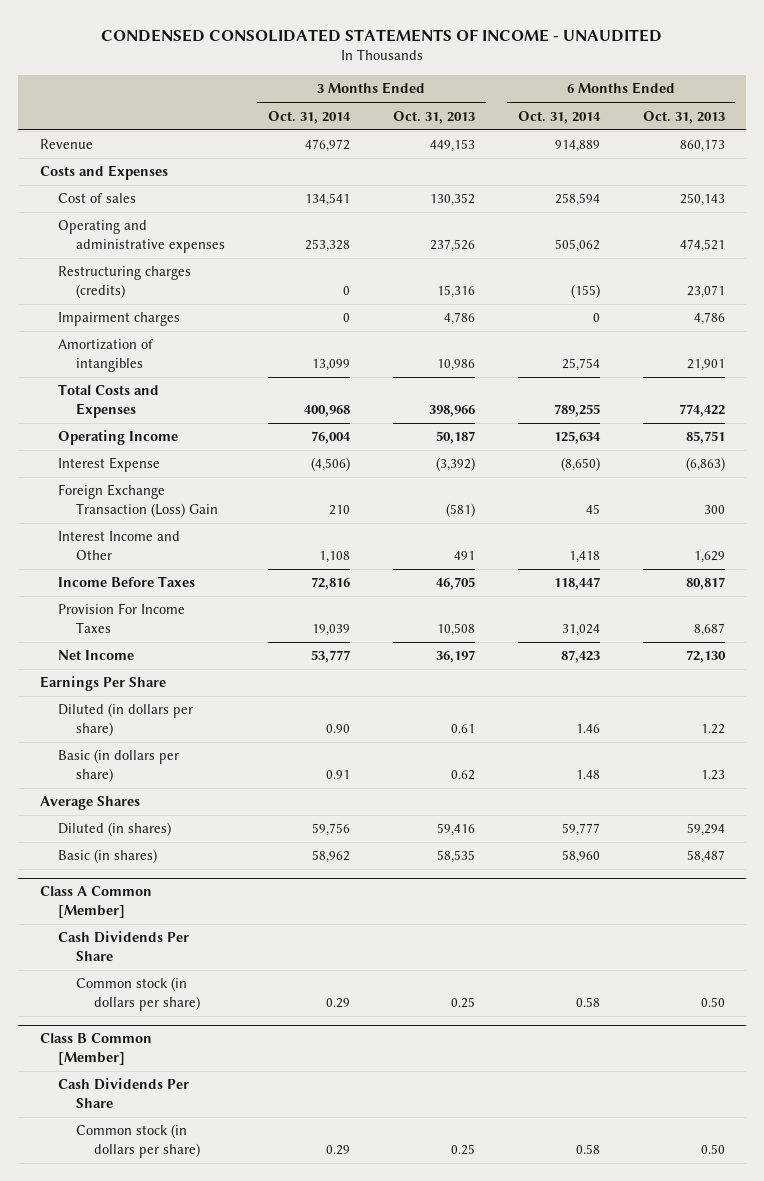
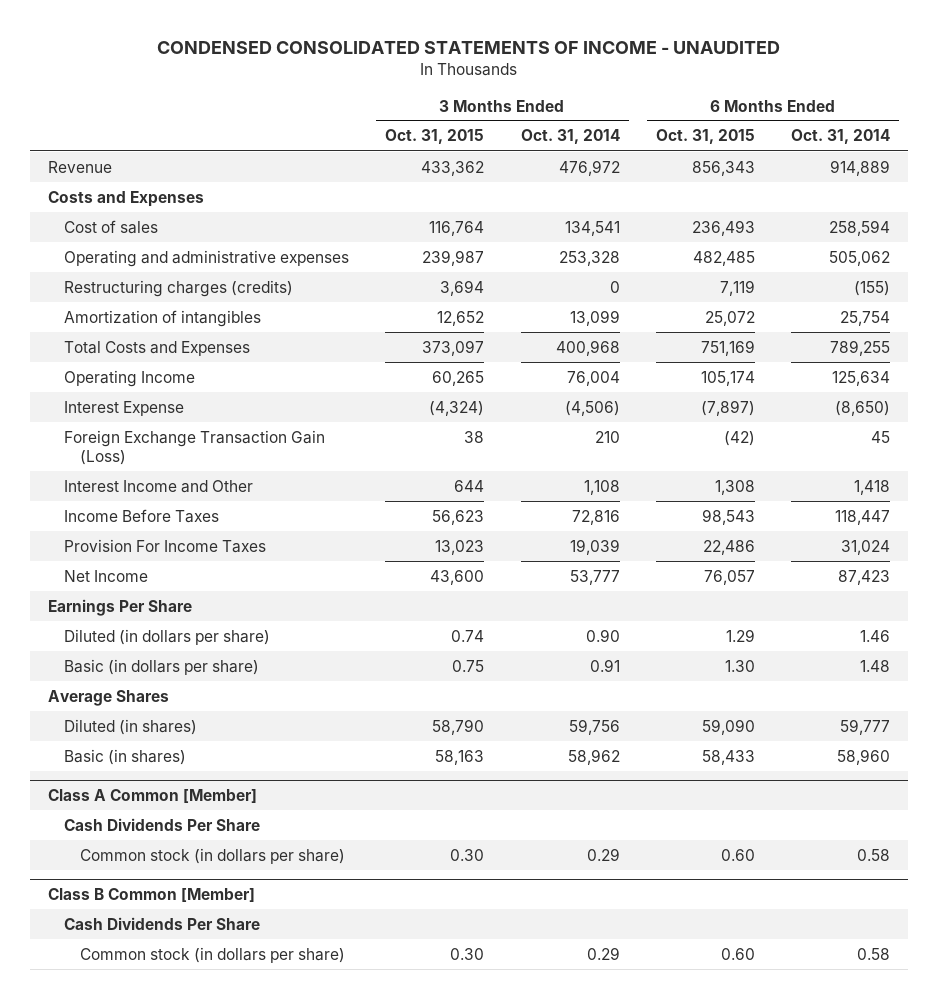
[392,110,475,124] Oct. 31, 2013 -> none
[642,110,725,124] Oct. 31, 2013 -> none
none -> [385,129,485,145] Oct. 31, 2015
none -> [655,129,755,145] Oct. 31, 2015
[57,312,180,327] Impairment charges -> none
[57,484,219,517] Foreign Exchange Transaction (Loss) Gain -> [64,429,326,465] Foreign Exchange Transaction Gain (Loss)

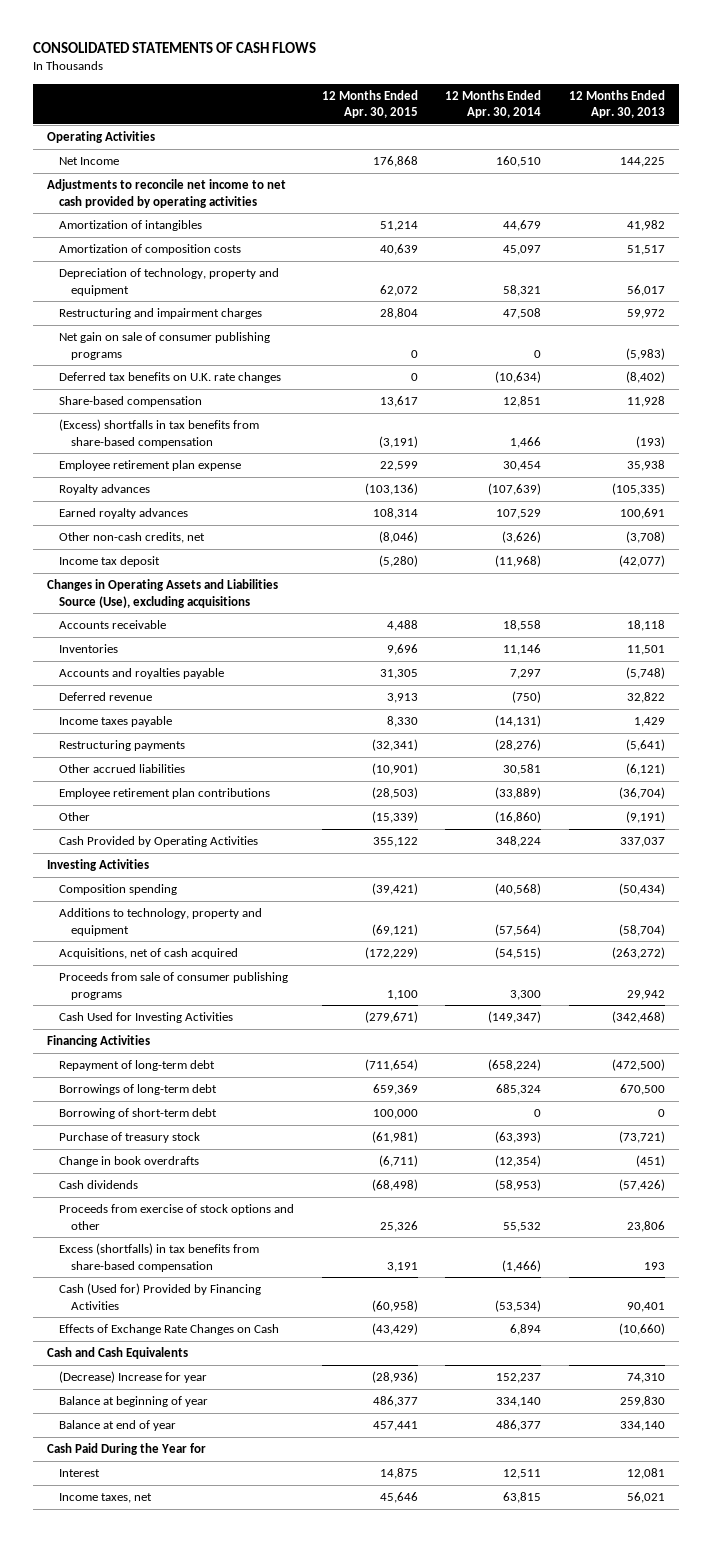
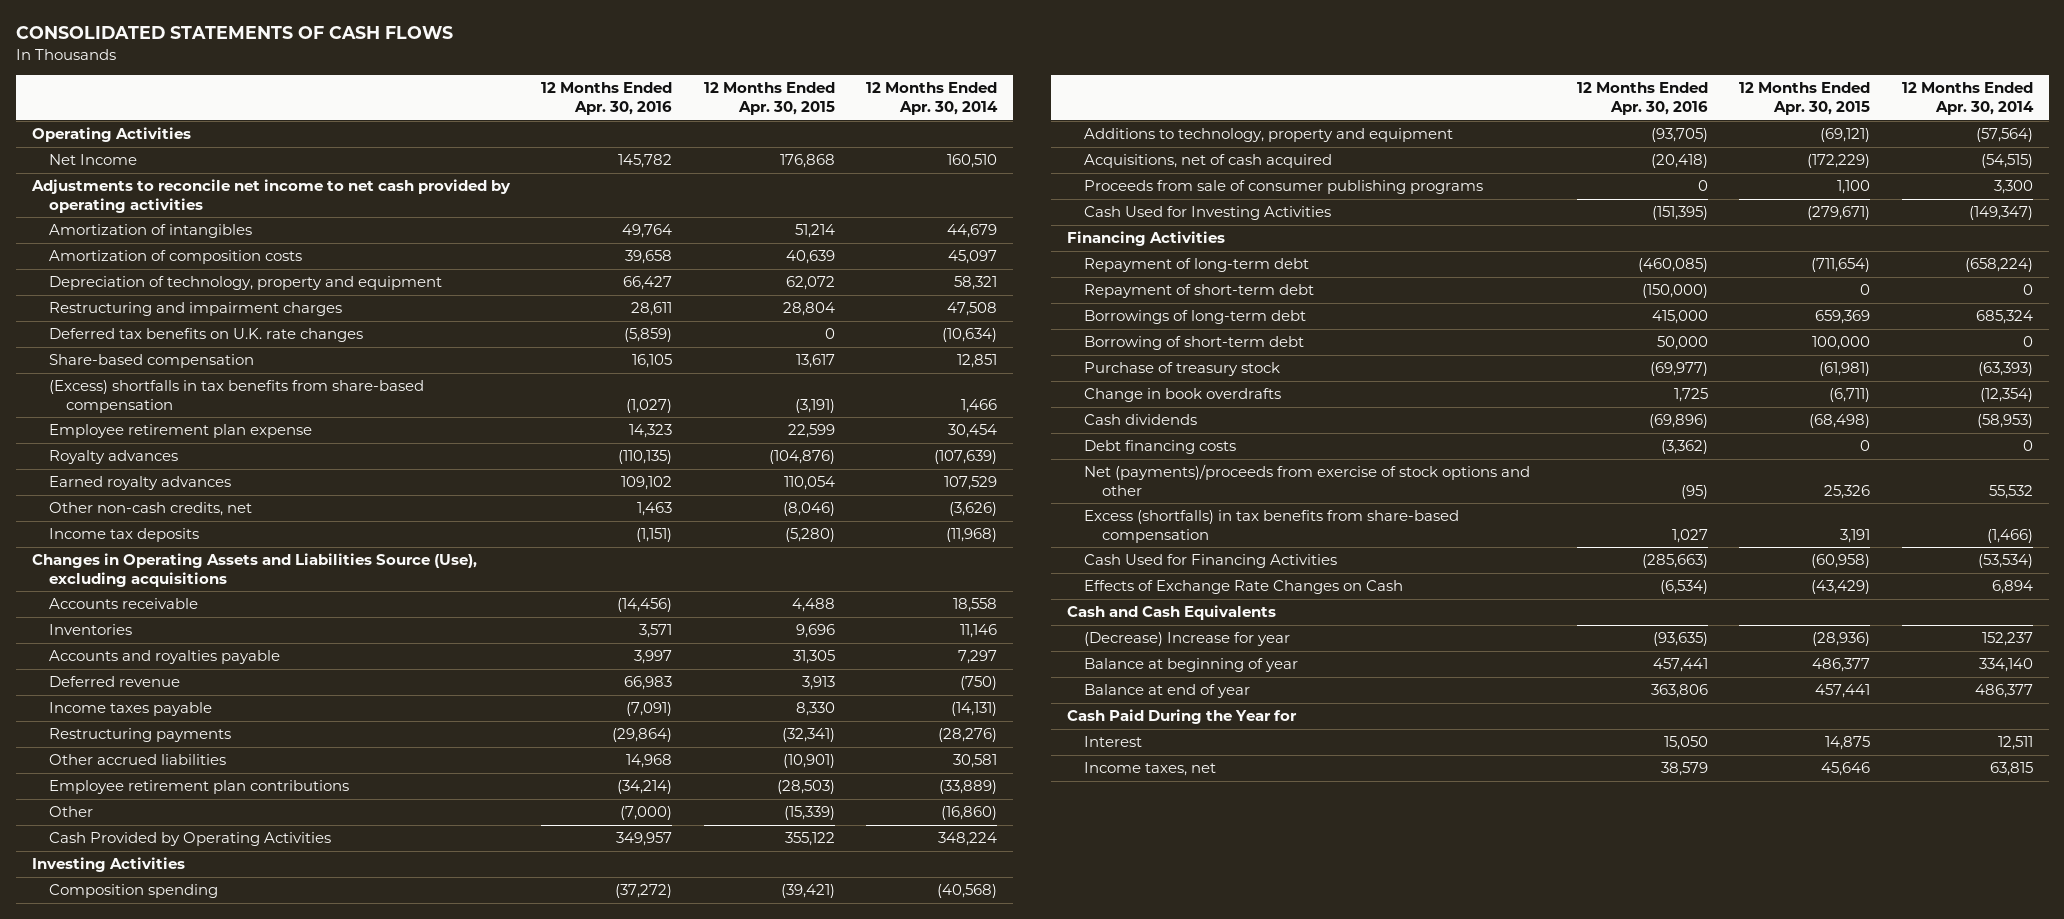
[569,89,666,119] 12 Months Ended Apr. 30, 2013 -> none
none -> [541,82,673,116] 12 Months Ended Apr. 30, 2016
[58,332,270,360] Net gain on sale of consumer publishing programs -> none
[364,483,418,496] (103,136) -> [768,450,835,465] (104,876)
[372,508,418,520] 108,314 -> [783,476,835,491] 110,054
[58,556,160,568] Income tax deposit -> [48,528,199,543] Income tax deposits
none -> [1084,284,1315,299] Repayment of short-term debt
none -> [1084,440,1237,455] Debt financing costs
[58,1204,294,1230] Proceeds from exercise of stock options and other -> [1084,464,1531,496] Net (payments)/proceeds from exercise of stock options and other
[58,1283,261,1310] Cash (Used for) Provided by Financing Activities -> [1084,554,1338,569] Cash Used for Financing Activities

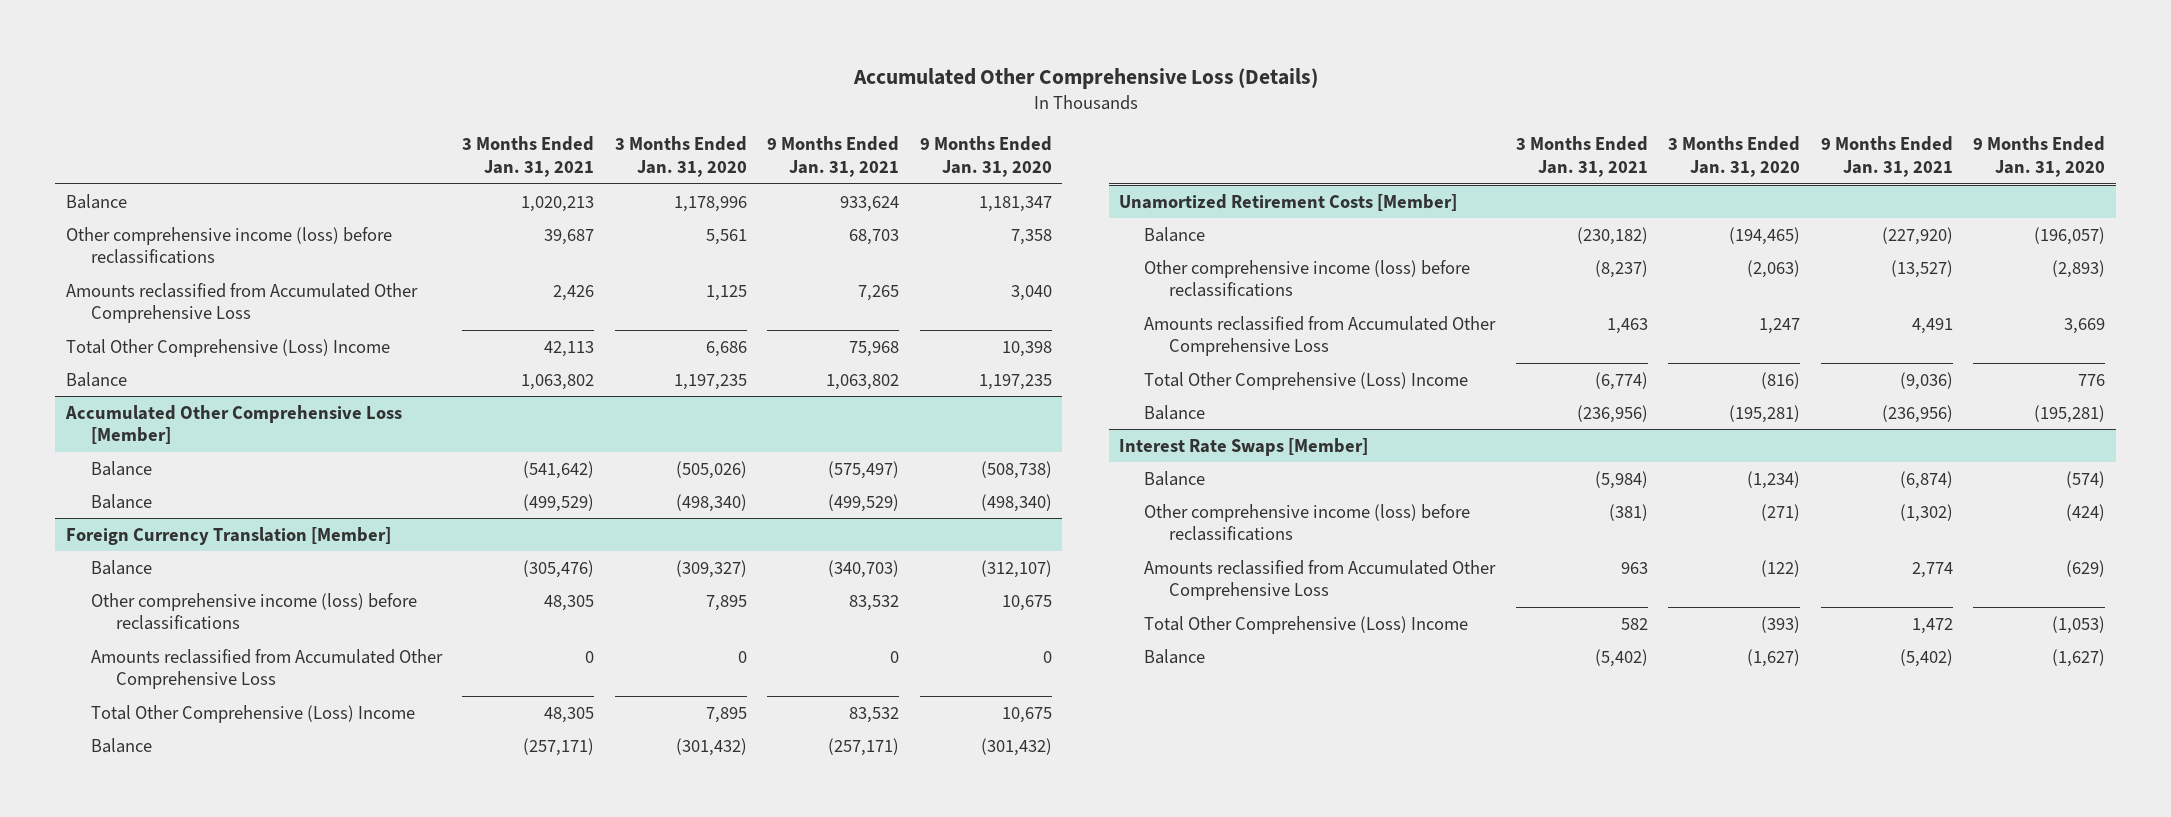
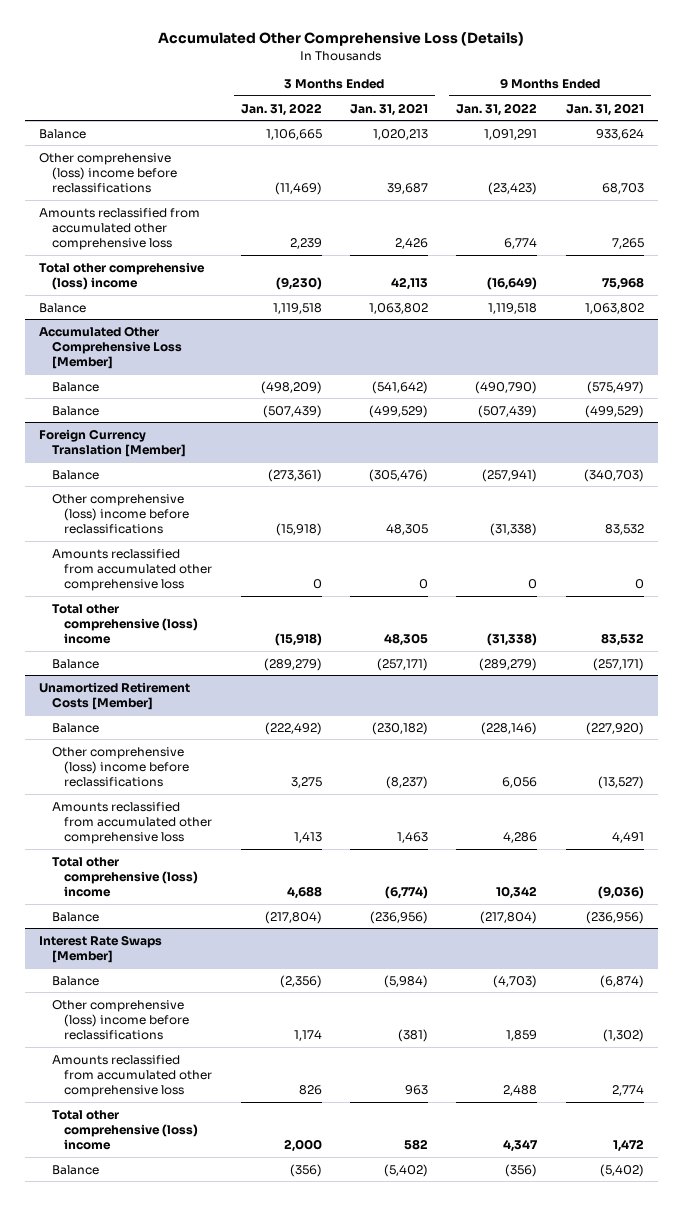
[614,136,747,178] 3 Months Ended Jan. 31, 2020 -> none
[919,136,1052,178] 9 Months Ended Jan. 31, 2020 -> none
none -> [240,102,322,116] Jan. 31, 2022
none -> [456,102,538,116] Jan. 31, 2022
[65,226,392,265] Other comprehensive income (loss) before reclassifications -> [38,152,177,194] Other comprehensive (loss) income before reclassifications
[65,282,418,324] Amounts reclassified from Accumulated Other Comprehensive Loss -> [38,207,200,251] Amounts reclassified from accumulated other comprehensive loss
[65,338,390,357] Total Other Comprehensive (Loss) Income -> [38,261,205,290] Total other comprehensive (loss) income
[90,592,417,631] Other comprehensive income (loss) before reclassifications -> [51,493,190,535] Other comprehensive (loss) income before reclassifications
[90,648,443,690] Amounts reclassified from Accumulated Other Comprehensive Loss -> [51,548,213,592] Amounts reclassified from accumulated other comprehensive loss
[90,704,415,723] Total Other Comprehensive (Loss) Income -> [51,603,199,645] Total other comprehensive (loss) income
[1144,259,1471,298] Other comprehensive income (loss) before reclassifications -> [51,746,190,788] Other comprehensive (loss) income before reclassifications
[1144,315,1497,357] Amounts reclassified from Accumulated Other Comprehensive Loss -> [51,801,213,845] Amounts reclassified from accumulated other comprehensive loss
[1144,371,1469,390] Total Other Comprehensive (Loss) Income -> [51,856,199,898] Total other comprehensive (loss) income
[1144,503,1471,542] Other comprehensive income (loss) before reclassifications -> [51,999,190,1041] Other comprehensive (loss) income before reclassifications
[1144,559,1497,601] Amounts reclassified from Accumulated Other Comprehensive Loss -> [51,1054,213,1098] Amounts reclassified from accumulated other comprehensive loss
[1144,615,1469,634] Total Other Comprehensive (Loss) Income -> [51,1109,199,1151] Total other comprehensive (loss) income

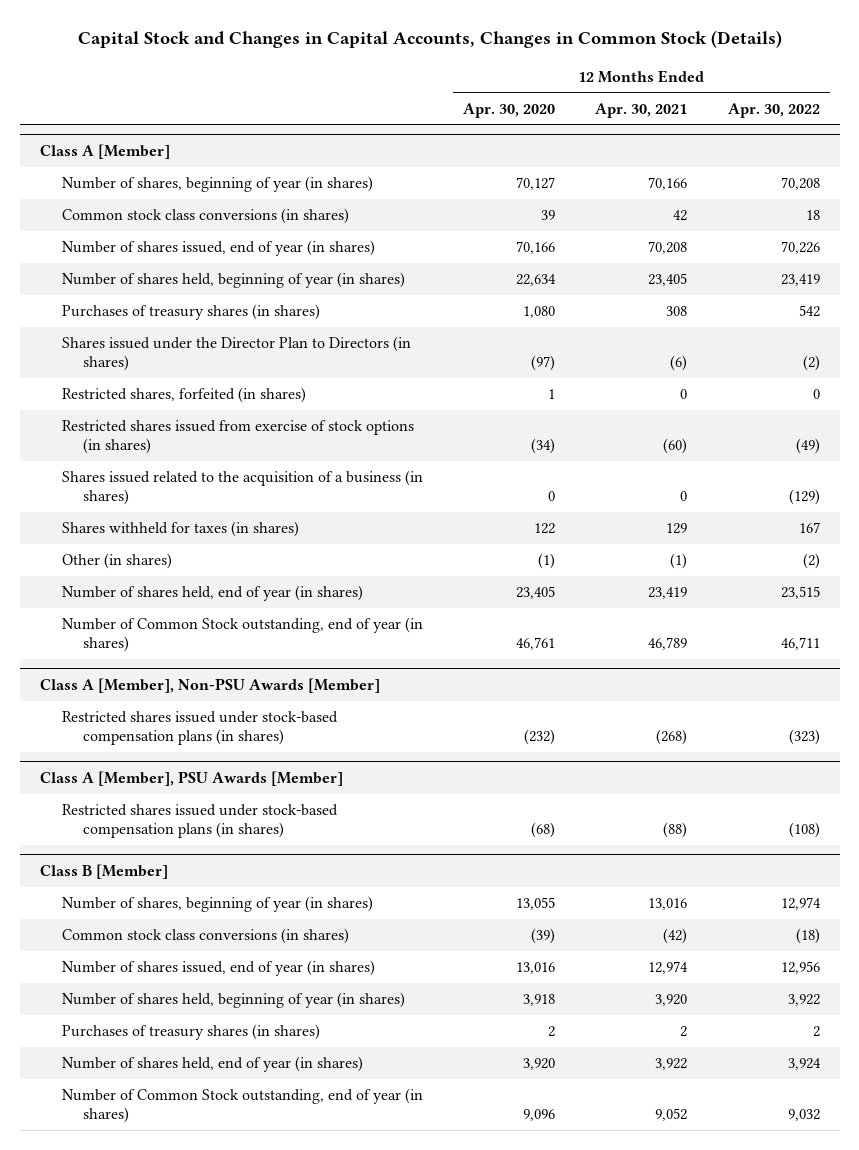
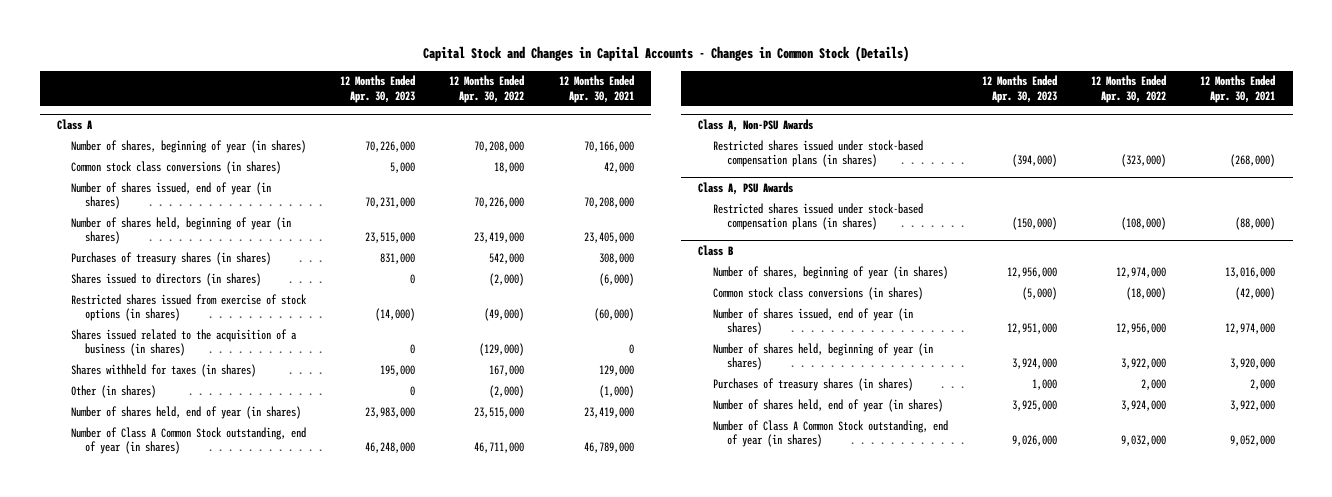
[77,30,782,49] Capital Stock and Changes in Capital Accounts, Changes in Common Stock (Details) -> [423,46,910,63] Capital Stock and Changes in Capital Accounts - Changes in Common Stock (Details)
[462,102,555,118] Apr. 30, 2020 -> none
none -> [340,75,416,103] 12 Months Ended Apr. 30, 2023
[61,387,306,404] Restricted shares, forfeited (in shares) -> none
[39,143,170,159] Class A [Member] -> [56,118,93,130] Class A
[648,177,688,191] 70,166 -> [583,140,634,152] 70,166,000
[780,177,820,191] 70,208 -> [474,140,525,152] 70,208,000
[673,210,688,222] 42 -> [603,161,634,173] 42,000
[805,210,820,221] 18 -> [494,161,525,173] 18,000
[648,241,688,255] 70,208 -> [583,196,634,208] 70,208,000
[780,241,820,255] 70,226 -> [474,196,525,208] 70,226,000
[648,273,688,287] 23,405 -> [583,231,634,243] 23,405,000
[780,274,820,287] 23,419 -> [474,231,525,243] 23,419,000
[666,306,688,317] 308 -> [598,252,634,264] 308,000
[798,305,820,318] 542 -> [489,252,525,264] 542,000
[61,336,411,372] Shares issued under the Director Plan to Directors (in shares) -> [71,272,262,286] Shares issued to directors (in shares)
[670,355,688,372] (6) -> [598,272,634,286] (6,000)
[802,355,820,372] (2) -> [489,272,525,286] (2,000)
[663,438,688,455] (60) -> [593,307,634,321] (60,000)
[795,438,820,455] (49) -> [484,307,525,321] (49,000)
[788,489,820,506] (129) -> [479,342,525,356] (129,000)
[666,523,688,535] 129 -> [598,364,634,376] 129,000
[798,522,820,534] 167 -> [489,364,525,376] 167,000
[670,553,688,570] (1) -> [598,384,634,398] (1,000)
[802,553,820,570] (2) -> [489,384,525,398] (2,000)
[648,587,688,600] 23,419 -> [583,406,634,418] 23,419,000
[780,586,820,600] 23,515 -> [474,406,525,418] 23,515,000
[61,617,423,653] Number of Common Stock outstanding, end of year (in shares) -> [71,426,307,454] Number of Class A Common Stock outstanding, end of year (in shares)
[648,637,688,651] 46,789 -> [583,441,634,453] 46,789,000
[780,637,820,651] 46,711 -> [474,441,525,453] 46,711,000
[39,677,380,693] Class A [Member], Non-PSU Awards [Member] -> [698,118,814,132] Class A, Non-PSU Awards
[656,729,688,746] (268) -> [1230,153,1276,167] (268,000)
[788,729,820,746] (323) -> [1121,153,1167,167] (323,000)
[39,770,343,786] Class A [Member], PSU Awards [Member] -> [698,181,794,195] Class A, PSU Awards
[663,822,688,839] (88) -> [1235,216,1276,230] (88,000)
[788,822,820,839] (108) -> [1121,216,1167,230] (108,000)
[39,863,168,879] Class B [Member] -> [698,244,735,256] Class B
[648,898,688,911] 13,016 -> [1225,266,1276,278] 13,016,000
[780,897,821,911] 12,974 -> [1116,266,1167,278] 12,974,000
[663,928,688,945] (42) -> [1235,286,1276,300] (42,000)
[795,928,820,945] (18) -> [1126,286,1167,300] (18,000)
[648,961,689,975] 12,974 -> [1225,322,1276,334] 12,974,000
[780,961,820,975] 12,956 -> [1116,322,1167,334] 12,956,000
[655,994,688,1007] 3,920 -> [1230,357,1276,369] 3,920,000
[787,994,820,1007] 3,922 -> [1121,357,1167,369] 3,922,000
[680,1026,688,1038] 2 -> [1250,378,1276,390] 2,000
[812,1026,820,1038] 2 -> [1141,378,1167,390] 2,000
[655,1058,688,1071] 3,922 -> [1230,399,1276,411] 3,922,000
[787,1058,821,1071] 3,924 -> [1121,399,1167,411] 3,924,000
[61,1088,423,1124] Number of Common Stock outstanding, end of year (in shares) -> [712,419,948,447] Number of Class A Common Stock outstanding, end of year (in shares)
[655,1108,688,1122] 9,052 -> [1230,434,1276,446] 9,052,000
[787,1109,820,1122] 9,032 -> [1121,434,1167,446] 9,032,000

